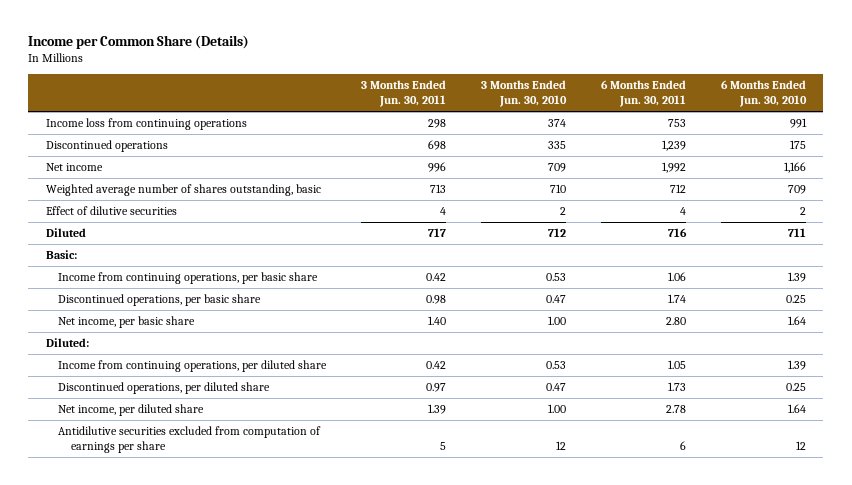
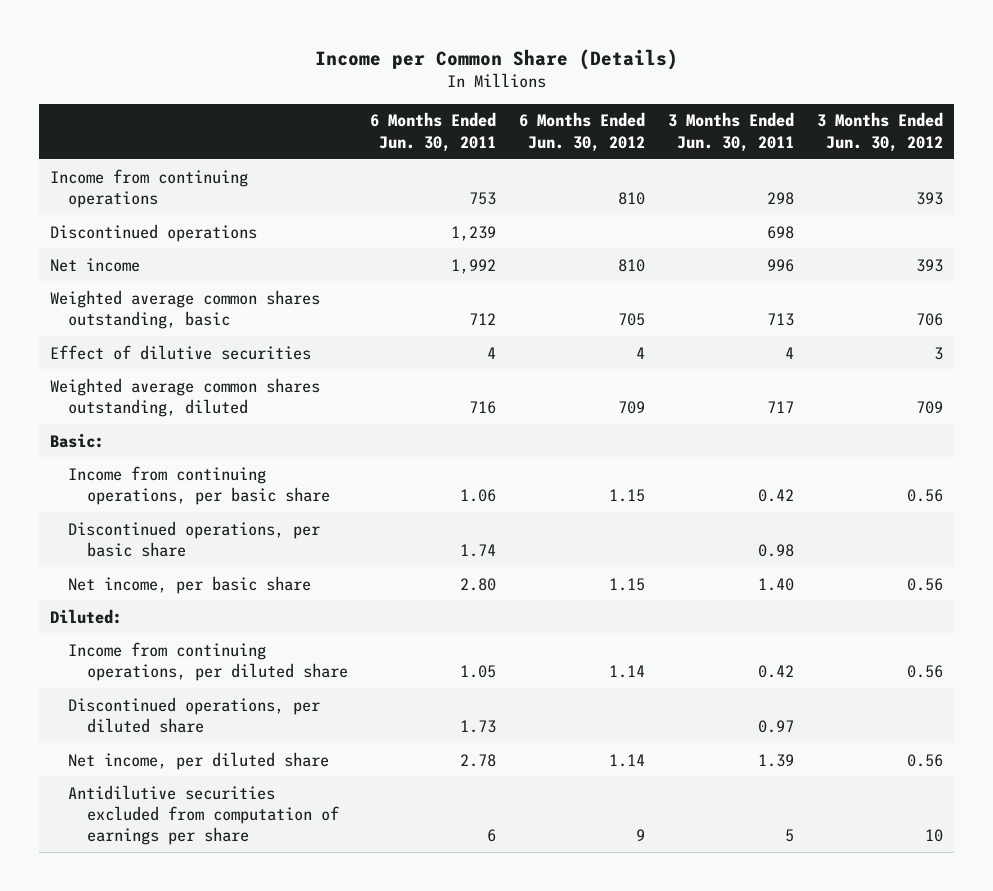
[481,80,568,108] 3 Months Ended Jun. 30, 2010 -> none
[721,80,808,108] 6 Months Ended Jun. 30, 2010 -> none
none -> [519,112,646,152] 6 Months Ended Jun. 30, 2012
none -> [816,112,943,152] 3 Months Ended Jun. 30, 2012
[45,118,247,131] Income loss from continuing operations -> [50,168,249,208] Income from continuing operations
[45,184,321,197] Weighted average number of shares outstanding, basic -> [50,289,321,329] Weighted average common shares outstanding, basic
[45,228,86,238] Diluted -> [50,377,321,417] Weighted average common shares outstanding, diluted

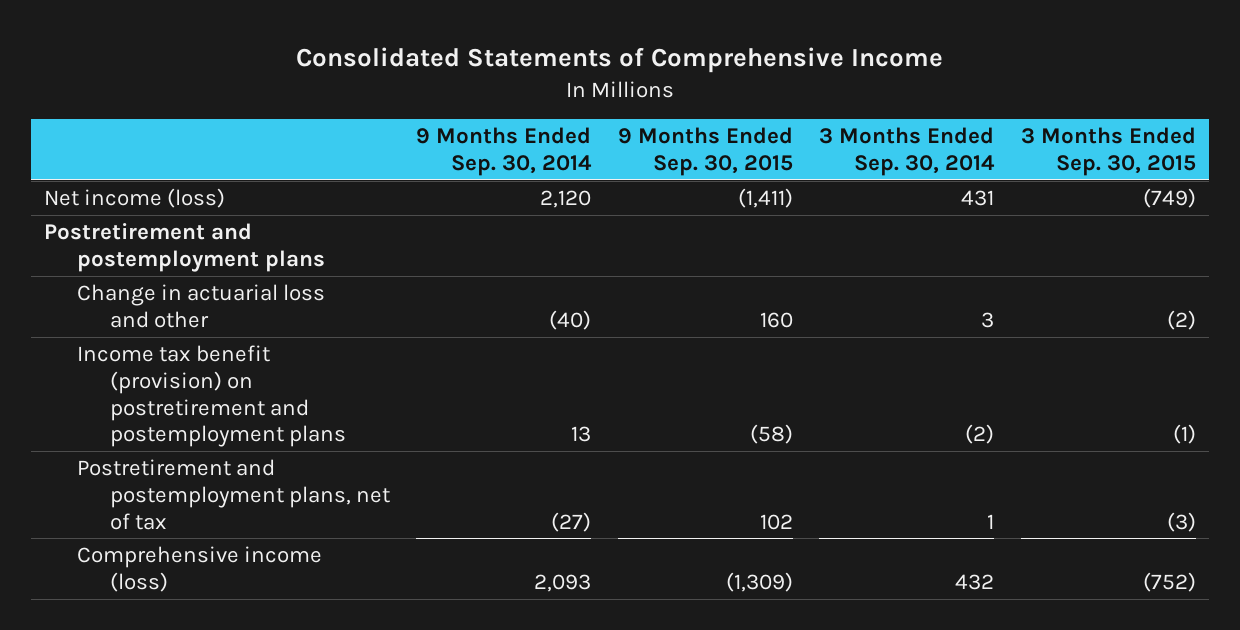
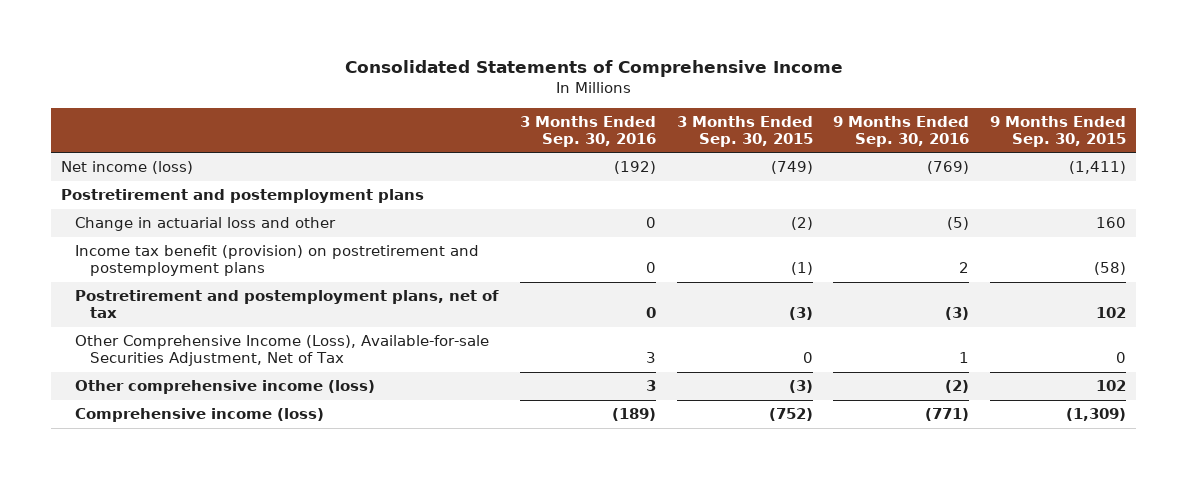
[416,127,593,176] 9 Months Ended Sep. 30, 2014 -> none
[819,127,996,176] 3 Months Ended Sep. 30, 2014 -> none
none -> [520,115,657,147] 3 Months Ended Sep. 30, 2016
none -> [833,115,970,147] 9 Months Ended Sep. 30, 2016
none -> [75,335,490,367] Other Comprehensive Income (Loss), Available-for-sale Securities Adjustment, Net of Tax
none -> [75,380,376,395] Other comprehensive income (loss)

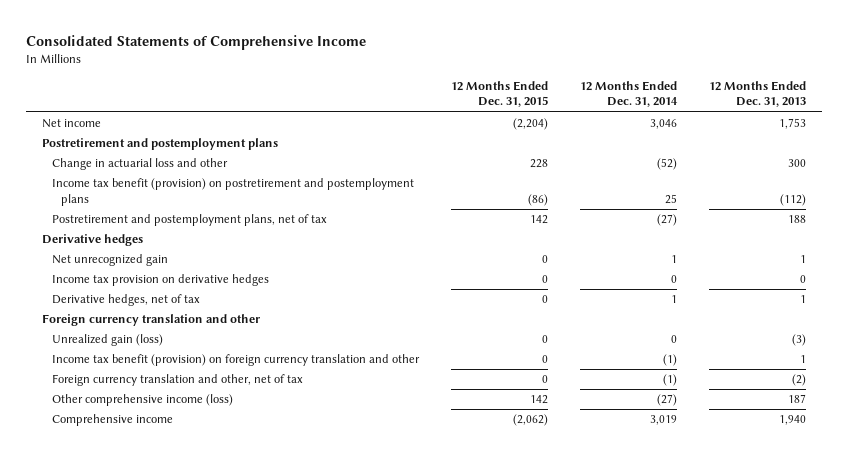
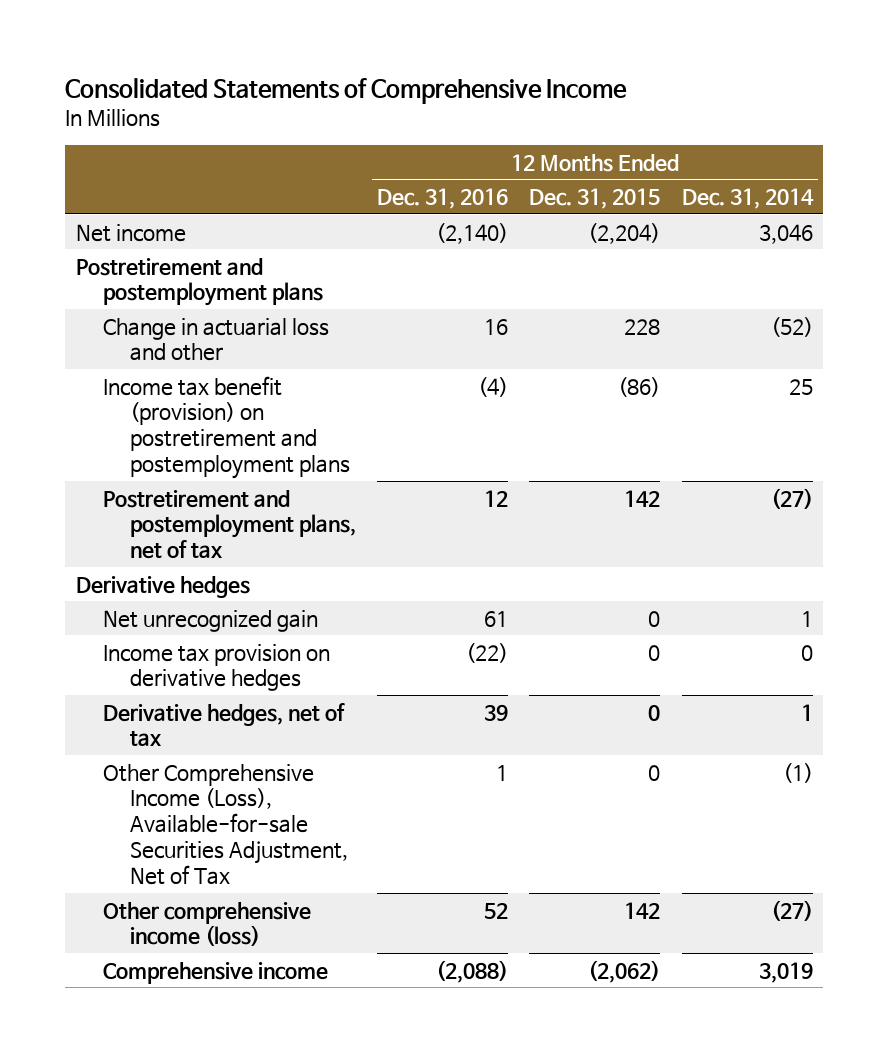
[708,80,806,108] 12 Months Ended Dec. 31, 2013 -> none
none -> [377,187,509,209] Dec. 31, 2016
[42,314,261,327] Foreign currency translation and other -> none
[51,334,163,347] Unrealized gain (loss) -> none
[51,354,420,367] Income tax benefit (provision) on foreign currency translation and other -> none
[51,374,303,387] Foreign currency translation and other, net of tax -> none
none -> [103,763,349,885] Other Comprehensive Income (Loss), Available-for-sale Securities Adjustment, Net of Tax

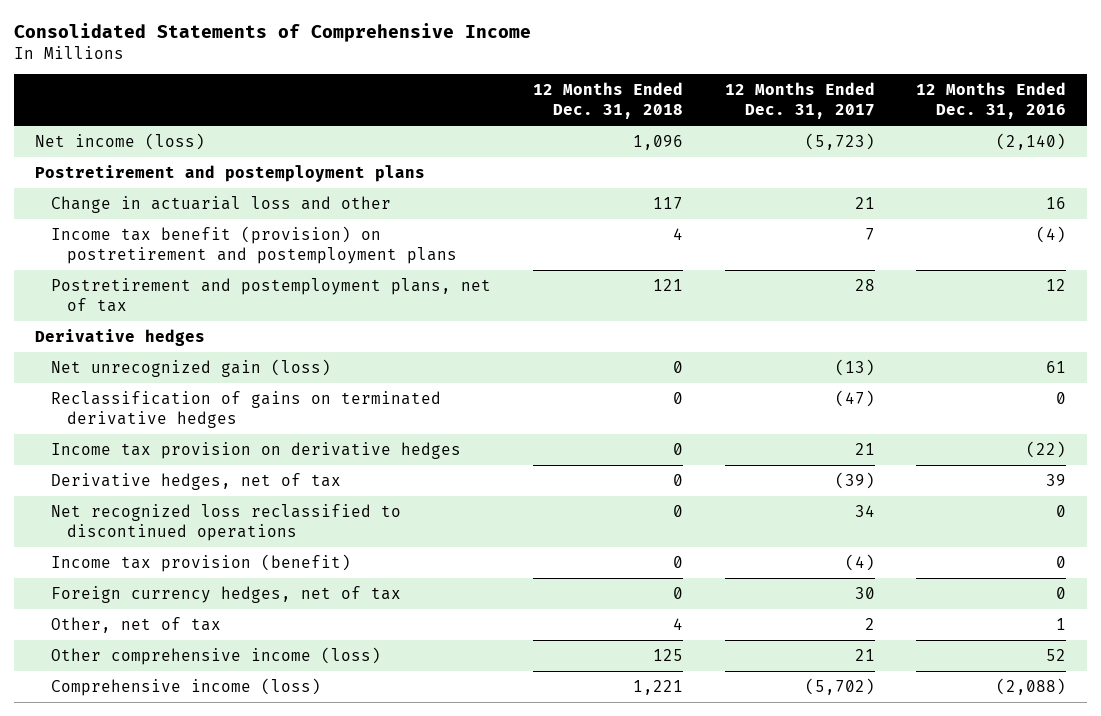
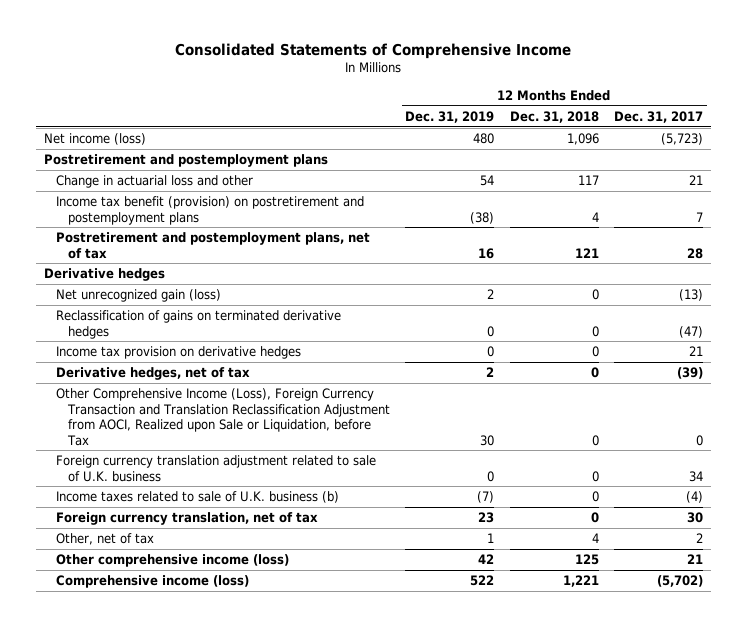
[916,82,1067,119] 12 Months Ended Dec. 31, 2016 -> none
none -> [405,110,495,123] Dec. 31, 2019
[51,554,352,573] Income tax provision (benefit) -> none
none -> [55,388,391,446] Other Comprehensive Income (Loss), Foreign Currency Transaction and Translation Reclassification Adjustment from AOCI, Realized upon Sale or Liquidation, before Tax
[51,504,402,541] Net recognized loss reclassified to discontinued operations -> [55,455,376,482] Foreign currency translation adjustment related to sale of U.K. business
none -> [55,491,339,504] Income taxes related to sale of U.K. business (b)
[51,586,402,604] Foreign currency hedges, net of tax -> [55,512,318,526] Foreign currency translation, net of tax

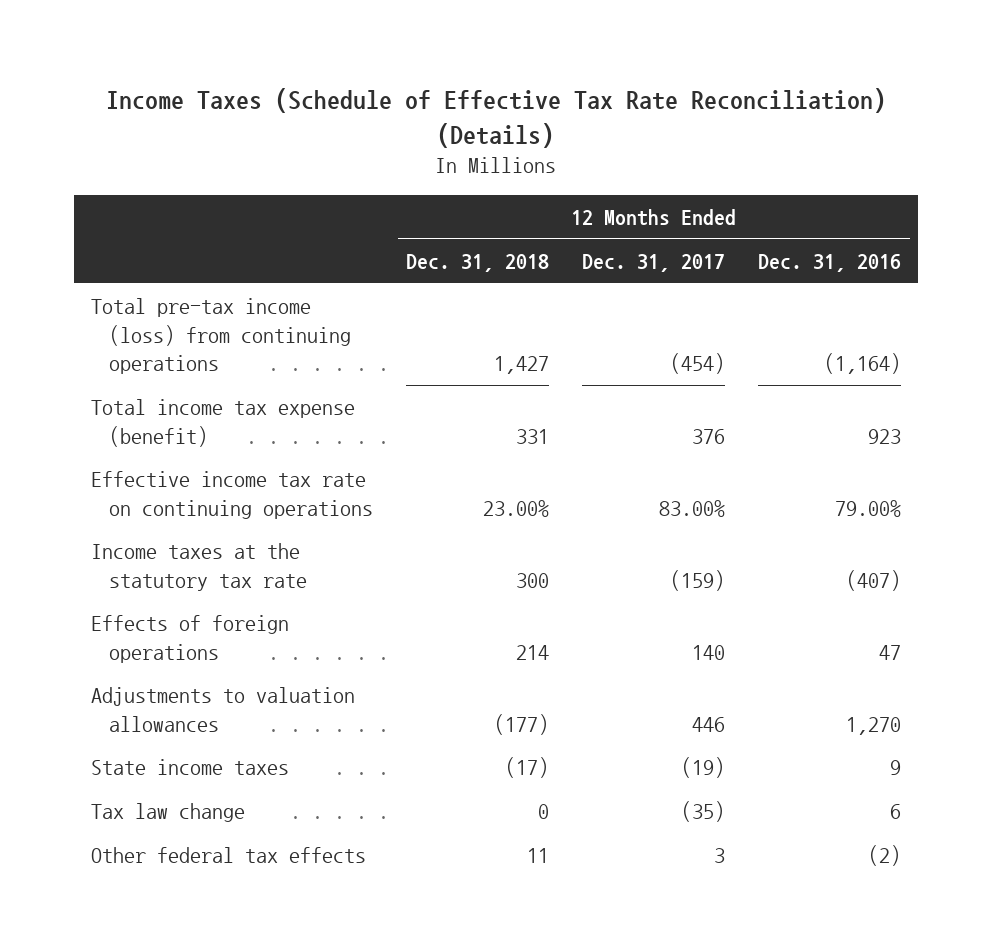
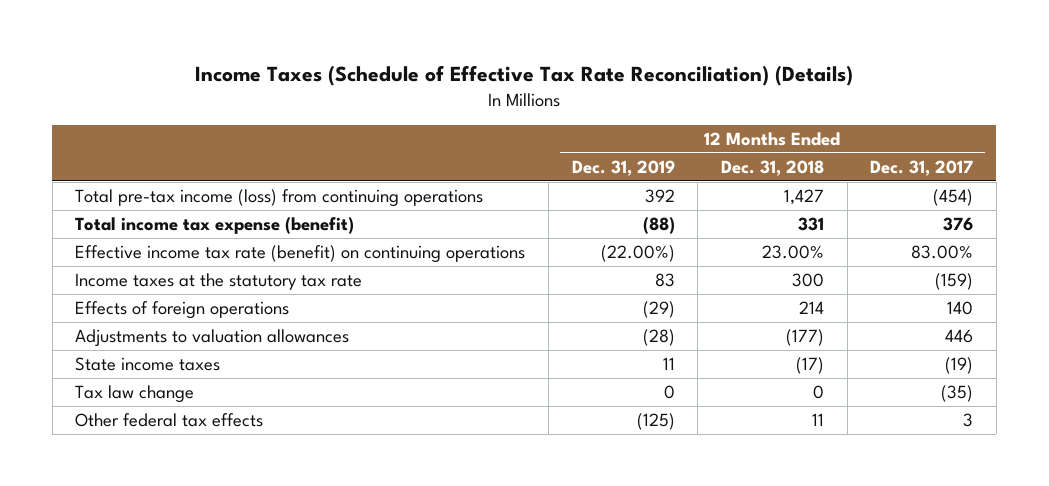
[758,253,902,272] Dec. 31, 2016 -> none
none -> [571,159,675,176] Dec. 31, 2019
[90,471,373,519] Effective income tax rate on continuing operations -> [75,245,526,264] Effective income tax rate (benefit) on continuing operations

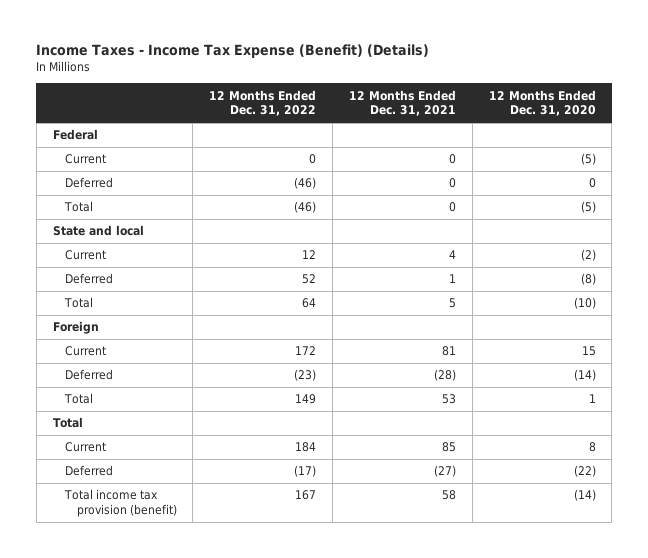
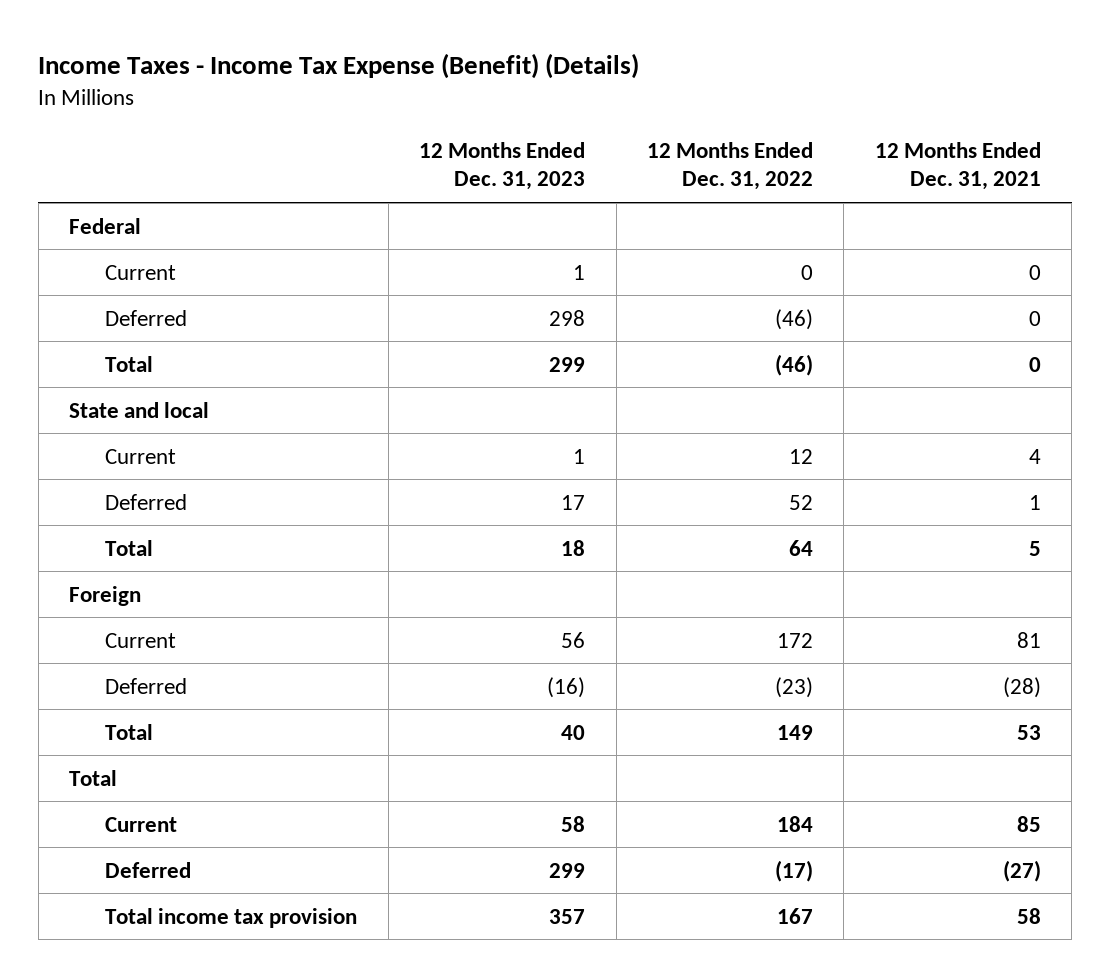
[488,89,596,117] 12 Months Ended Dec. 31, 2020 -> none
none -> [419,142,586,191] 12 Months Ended Dec. 31, 2023
[63,489,177,518] Total income tax provision (benefit) -> [105,907,358,928] Total income tax provision

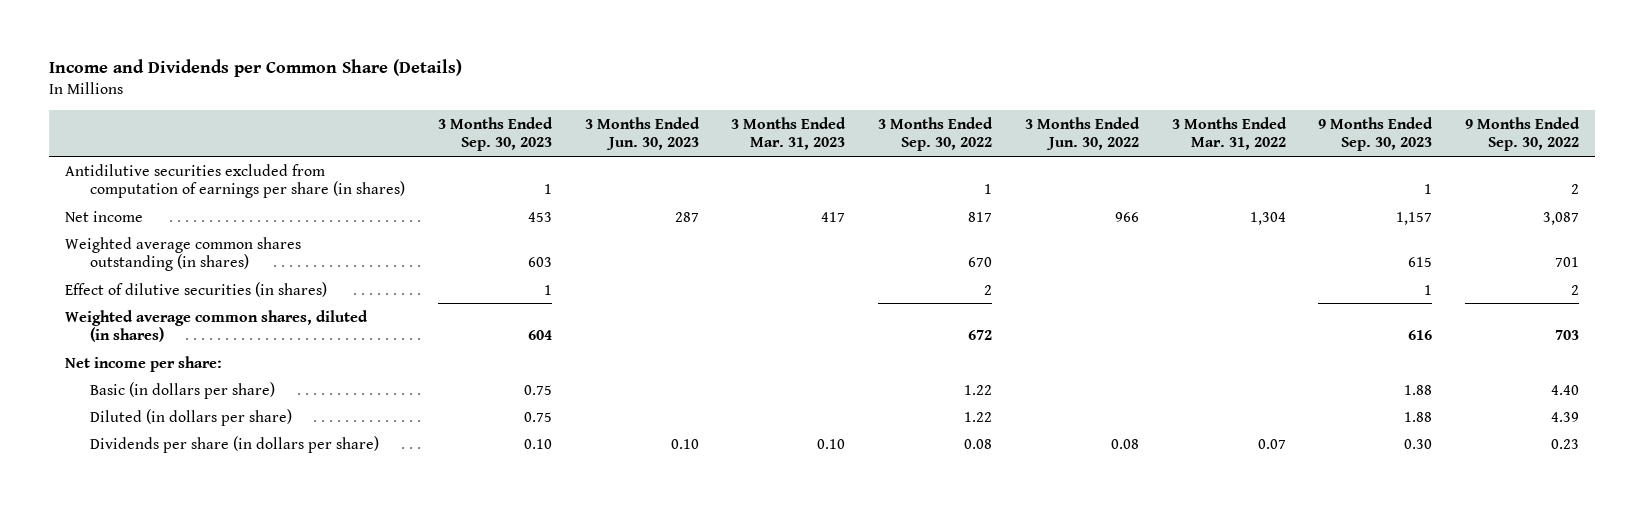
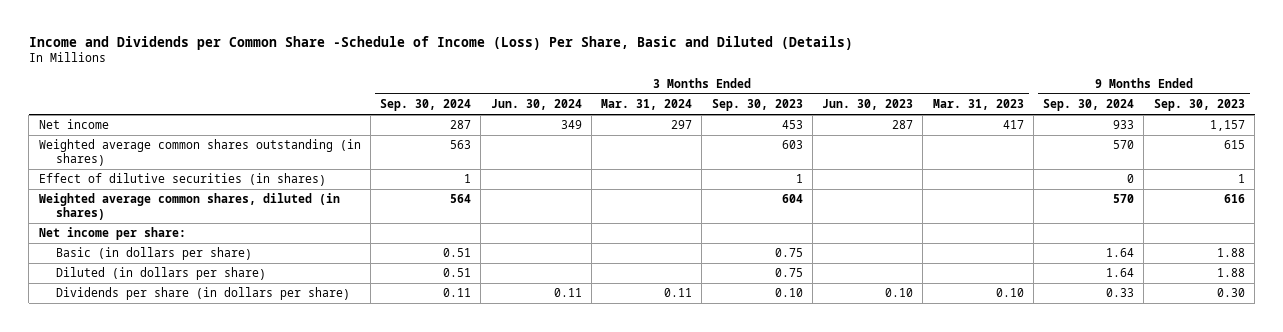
[48,59,462,78] Income and Dividends per Common Share (Details) -> [28,35,853,50] Income and Dividends per Common Share -Schedule of Income (Loss) Per Share, Basic and Diluted (Details)
[878,116,994,152] 3 Months Ended Sep. 30, 2022 -> none
[1024,116,1140,151] 3 Months Ended Jun. 30, 2022 -> none
[1171,116,1287,151] 3 Months Ended Mar. 31, 2022 -> none
[1465,116,1581,152] 9 Months Ended Sep. 30, 2022 -> none
none -> [380,99,472,112] Sep. 30, 2024
none -> [490,99,582,111] Jun. 30, 2024
none -> [601,99,693,111] Mar. 31, 2024
none -> [1043,99,1135,112] Sep. 30, 2024
[65,163,406,199] Antidilutive securities excluded from computation of earnings per share (in shares) -> none

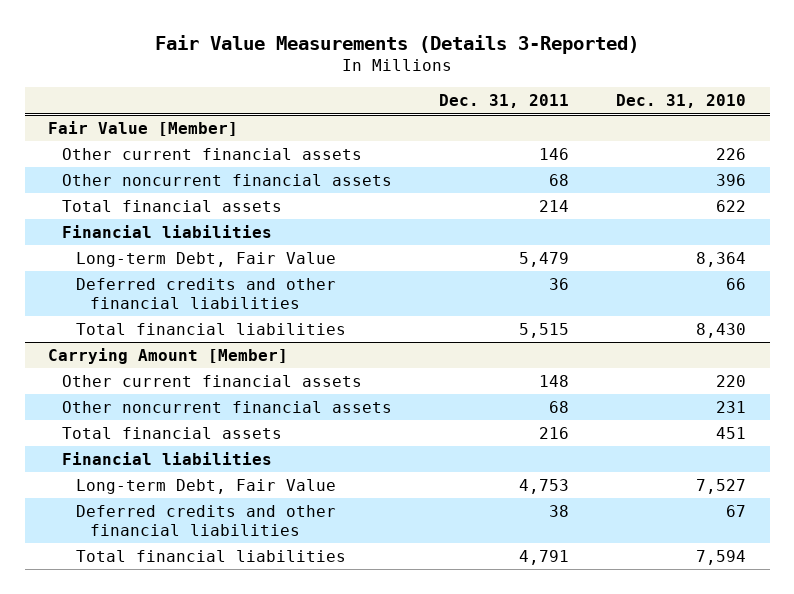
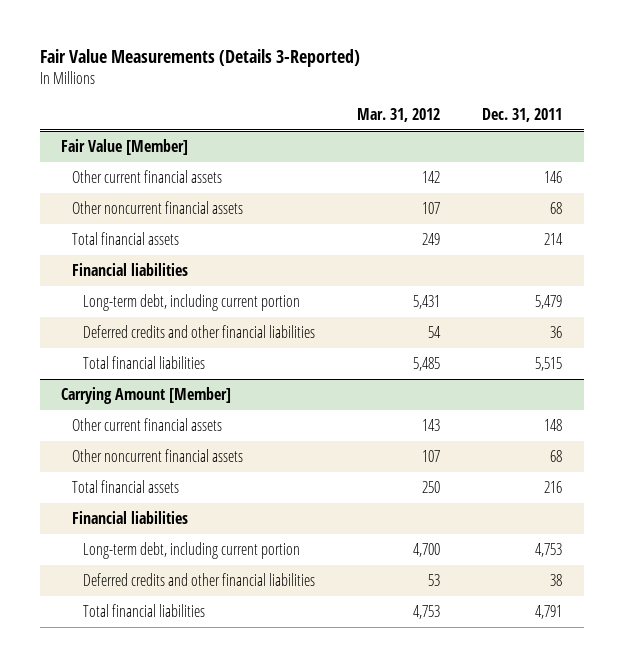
[616,94,747,109] Dec. 31, 2010 -> none
none -> [357,107,441,122] Mar. 31, 2012
[76,252,337,268] Long-term Debt, Fair Value -> [82,293,300,311] Long-term debt, including current portion
[76,479,337,495] Long-term Debt, Fair Value -> [82,541,300,559] Long-term debt, including current portion

